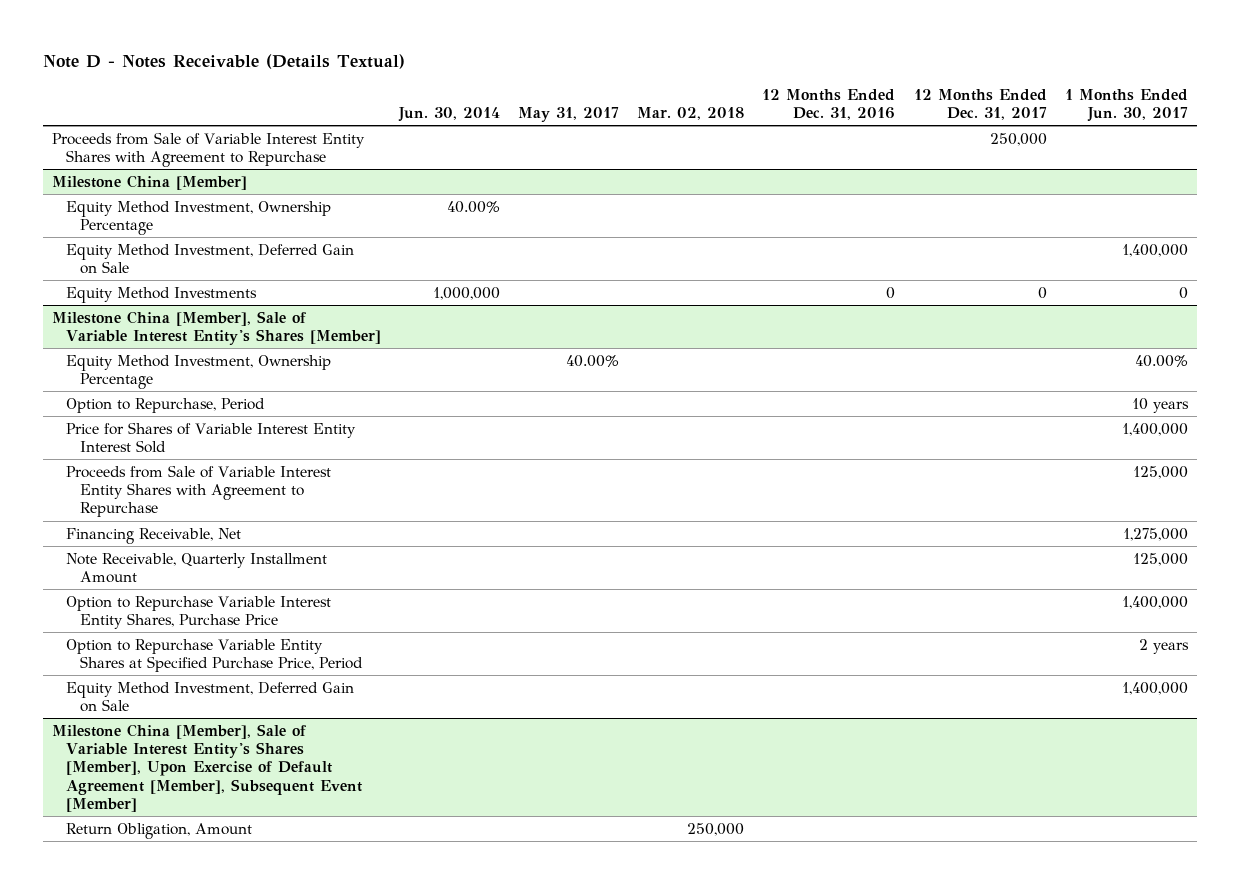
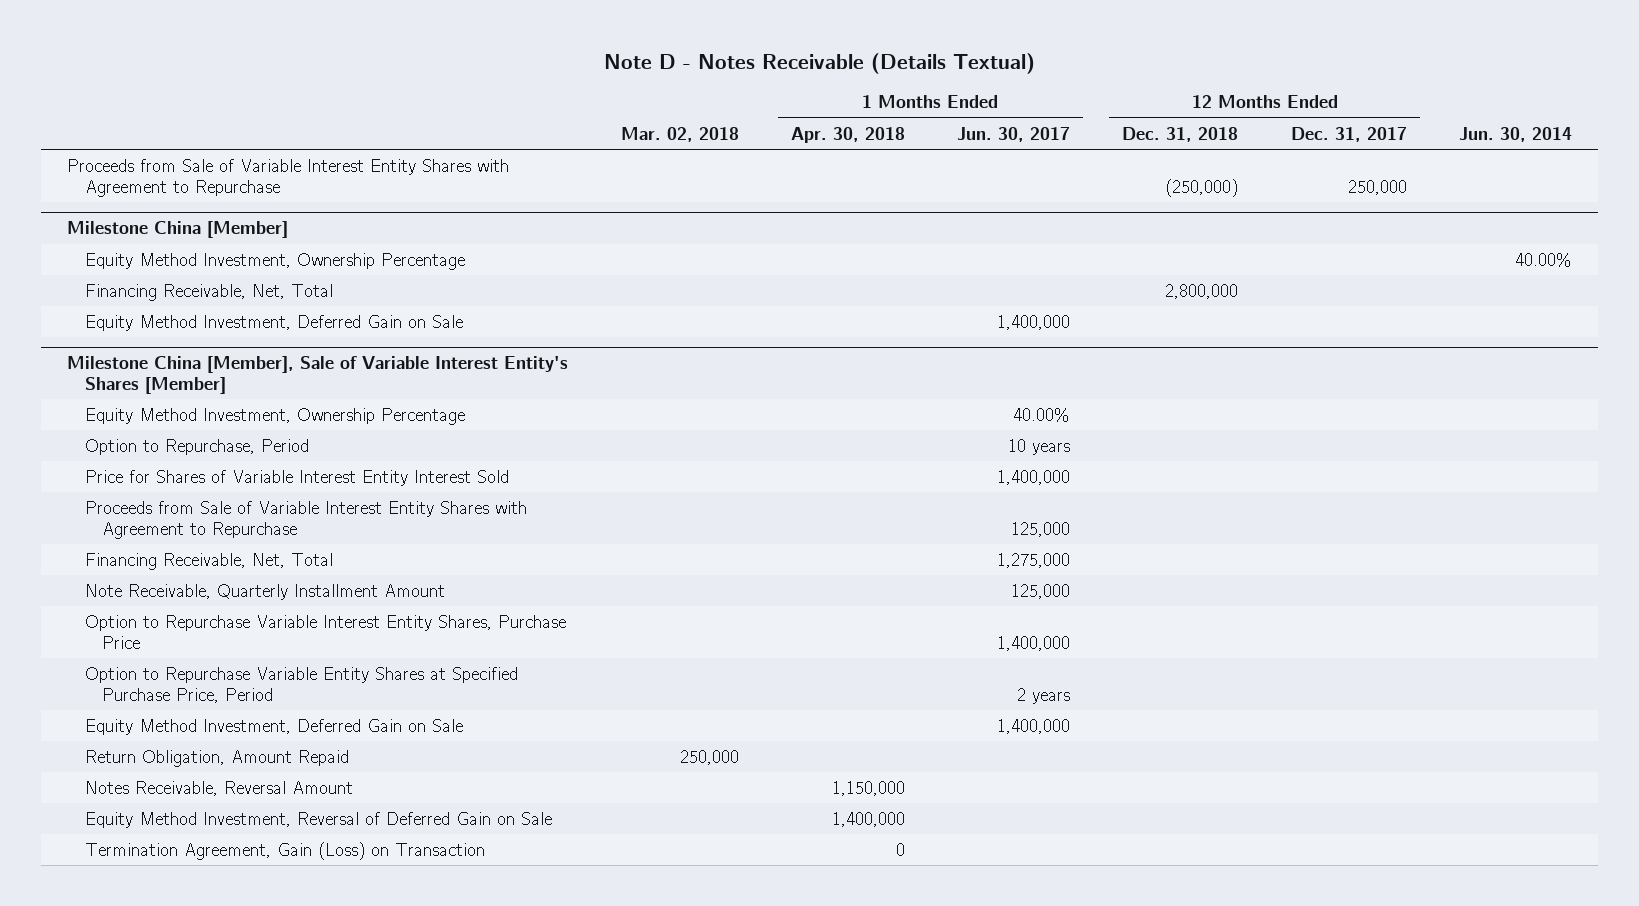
[518,107,620,123] May 31, 2017 -> none
[762,88,896,121] 12 Months Ended Dec. 31, 2016 -> none
none -> [790,126,905,143] Apr. 30, 2018
none -> [1122,126,1239,142] Dec. 31, 2018
none -> [84,283,333,301] Financing Receivable, Net, Total
[65,286,257,303] Equity Method Investments -> none
[65,527,241,544] Financing Receivable, Net -> [84,552,333,570] Financing Receivable, Net, Total
[52,723,362,812] Milestone China [Member], Sale of Variable Interest Entity's Shares [Member], Upon Exercise of Default Agreement [Member], Subsequent Event [Member] -> none
[65,822,252,839] Return Obligation, Amount -> none
none -> [84,749,349,767] Return Obligation, Amount Repaid
none -> [84,780,353,796] Notes Receivable, Reversal Amount
none -> [84,811,552,828] Equity Method Investment, Reversal of Deferred Gain on Sale
none -> [84,841,485,860] Termination Agreement, Gain (Loss) on Transaction

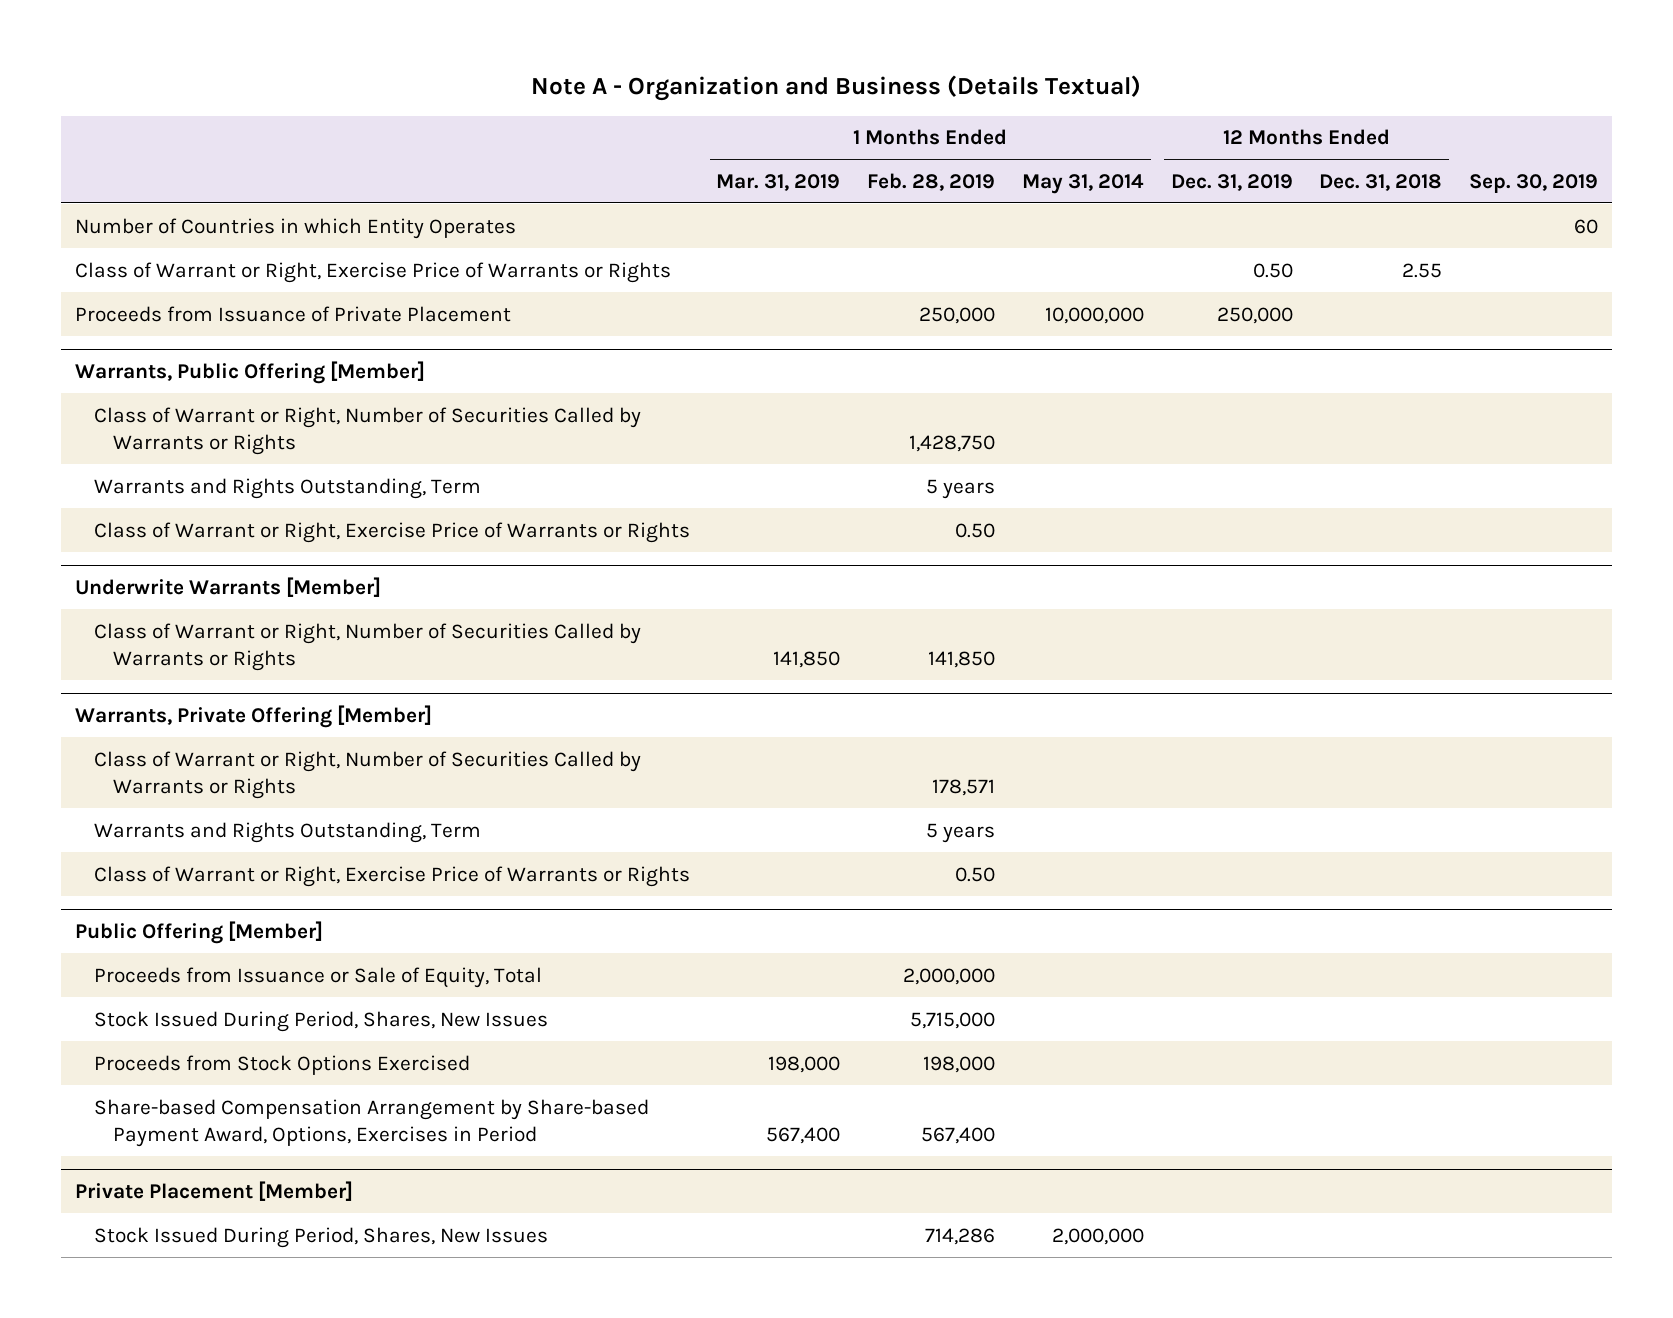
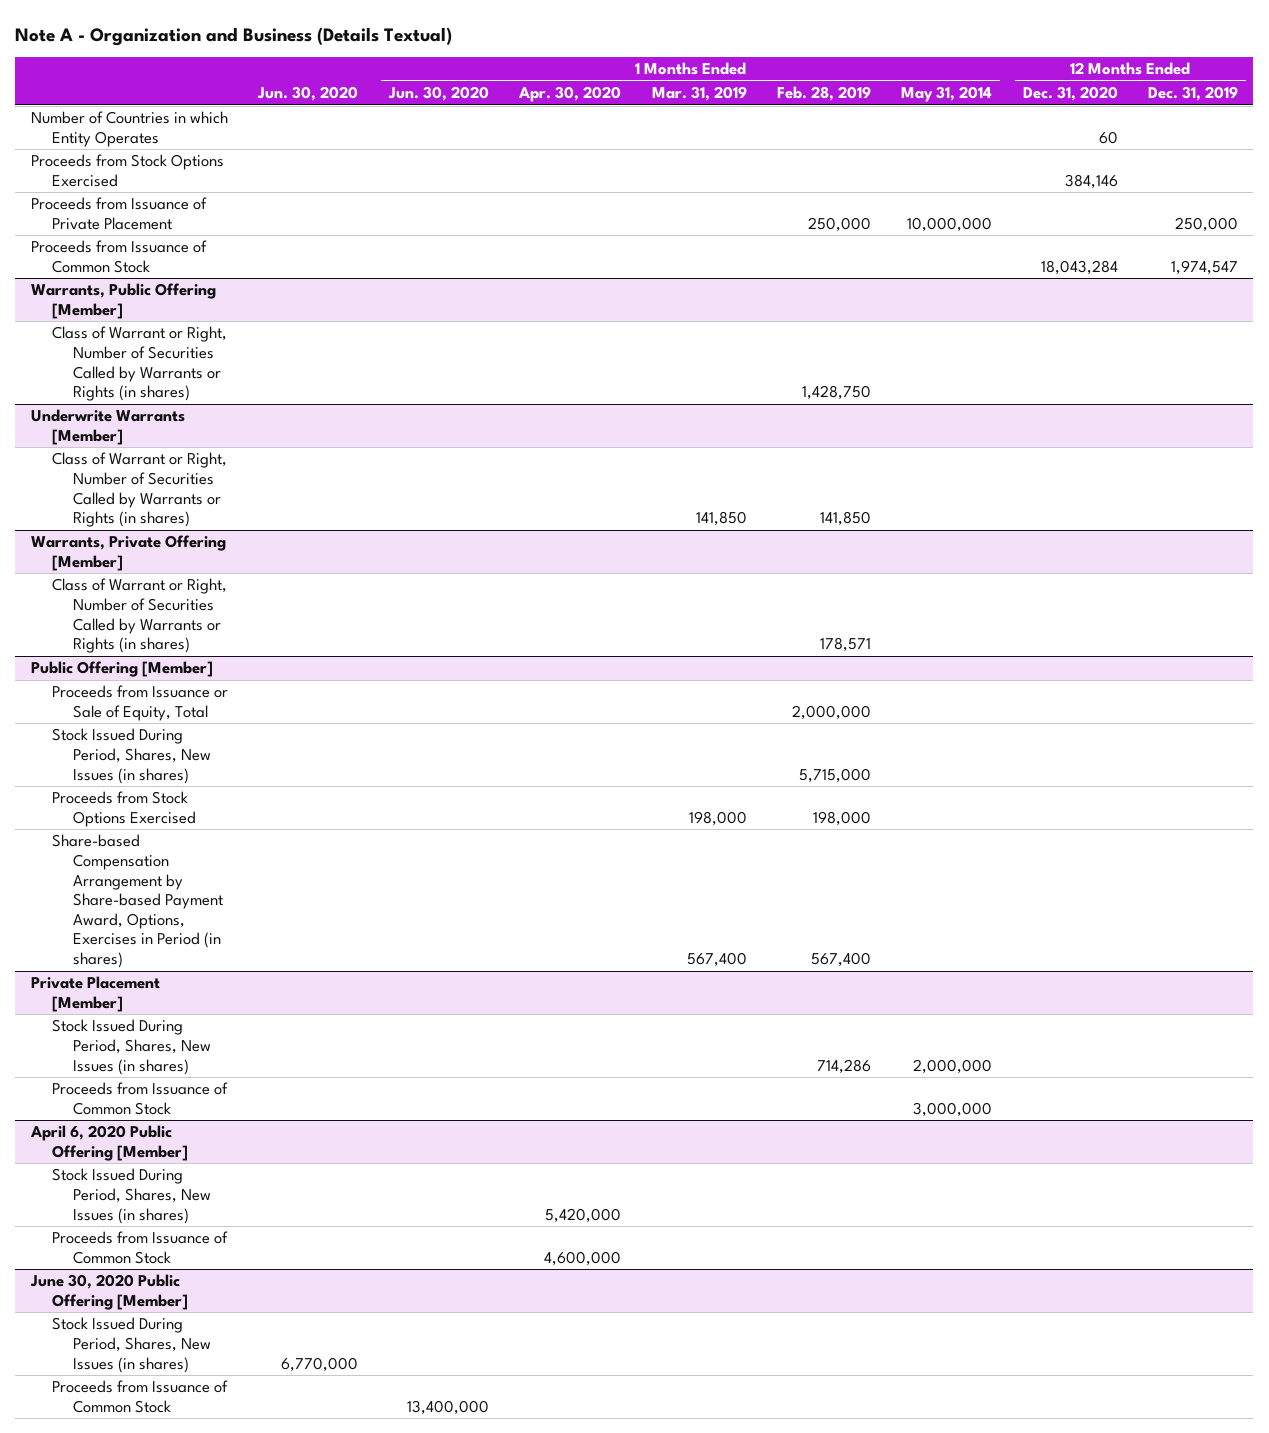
[1319,173,1443,191] Dec. 31, 2018 -> none
[1469,173,1599,193] Sep. 30, 2019 -> none
none -> [257,86,359,102] Jun. 30, 2020
none -> [387,86,489,102] Jun. 30, 2020
none -> [518,86,622,103] Apr. 30, 2020
none -> [1022,86,1118,102] Dec. 31, 2020
[74,261,671,283] Class of Warrant or Right, Exercise Price of Warrants or Rights -> none
none -> [30,154,224,187] Proceeds from Stock Options Exercised
none -> [30,240,207,273] Proceeds from Issuance of Common Stock
[93,477,481,499] Warrants and Rights Outstanding, Term -> none
[93,521,690,543] Class of Warrant or Right, Exercise Price of Warrants or Rights -> none
[93,406,641,455] Class of Warrant or Right, Number of Securities Called by Warrants or Rights -> [52,326,228,402] Class of Warrant or Right, Number of Securities Called by Warrants or Rights (in shares)
[93,622,641,671] Class of Warrant or Right, Number of Securities Called by Warrants or Rights -> [52,452,228,528] Class of Warrant or Right, Number of Securities Called by Warrants or Rights (in shares)
[93,821,481,843] Warrants and Rights Outstanding, Term -> none
[93,865,690,887] Class of Warrant or Right, Exercise Price of Warrants or Rights -> none
[93,750,641,799] Class of Warrant or Right, Number of Securities Called by Warrants or Rights -> [52,578,228,654] Class of Warrant or Right, Number of Securities Called by Warrants or Rights (in shares)
[93,1010,548,1032] Stock Issued During Period, Shares, New Issues -> [52,728,212,784] Stock Issued During Period, Shares, New Issues (in shares)
[93,1098,649,1147] Share-based Compensation Arrangement by Share-based Payment Award, Options, Exercises in Period -> [52,834,224,969] Share-based Compensation Arrangement by Share-based Payment Award, Options, Exercises in Period (in shares)
[93,1226,548,1248] Stock Issued During Period, Shares, New Issues -> [52,1019,212,1075] Stock Issued During Period, Shares, New Issues (in shares)
none -> [52,1082,229,1115] Proceeds from Issuance of Common Stock
none -> [29,1125,189,1161] April 6, 2020 Public Offering [Member]
none -> [52,1168,212,1224] Stock Issued During Period, Shares, New Issues (in shares)
none -> [52,1231,229,1264] Proceeds from Issuance of Common Stock
none -> [29,1274,189,1310] June 30, 2020 Public Offering [Member]
none -> [52,1317,212,1373] Stock Issued During Period, Shares, New Issues (in shares)
none -> [52,1380,229,1413] Proceeds from Issuance of Common Stock

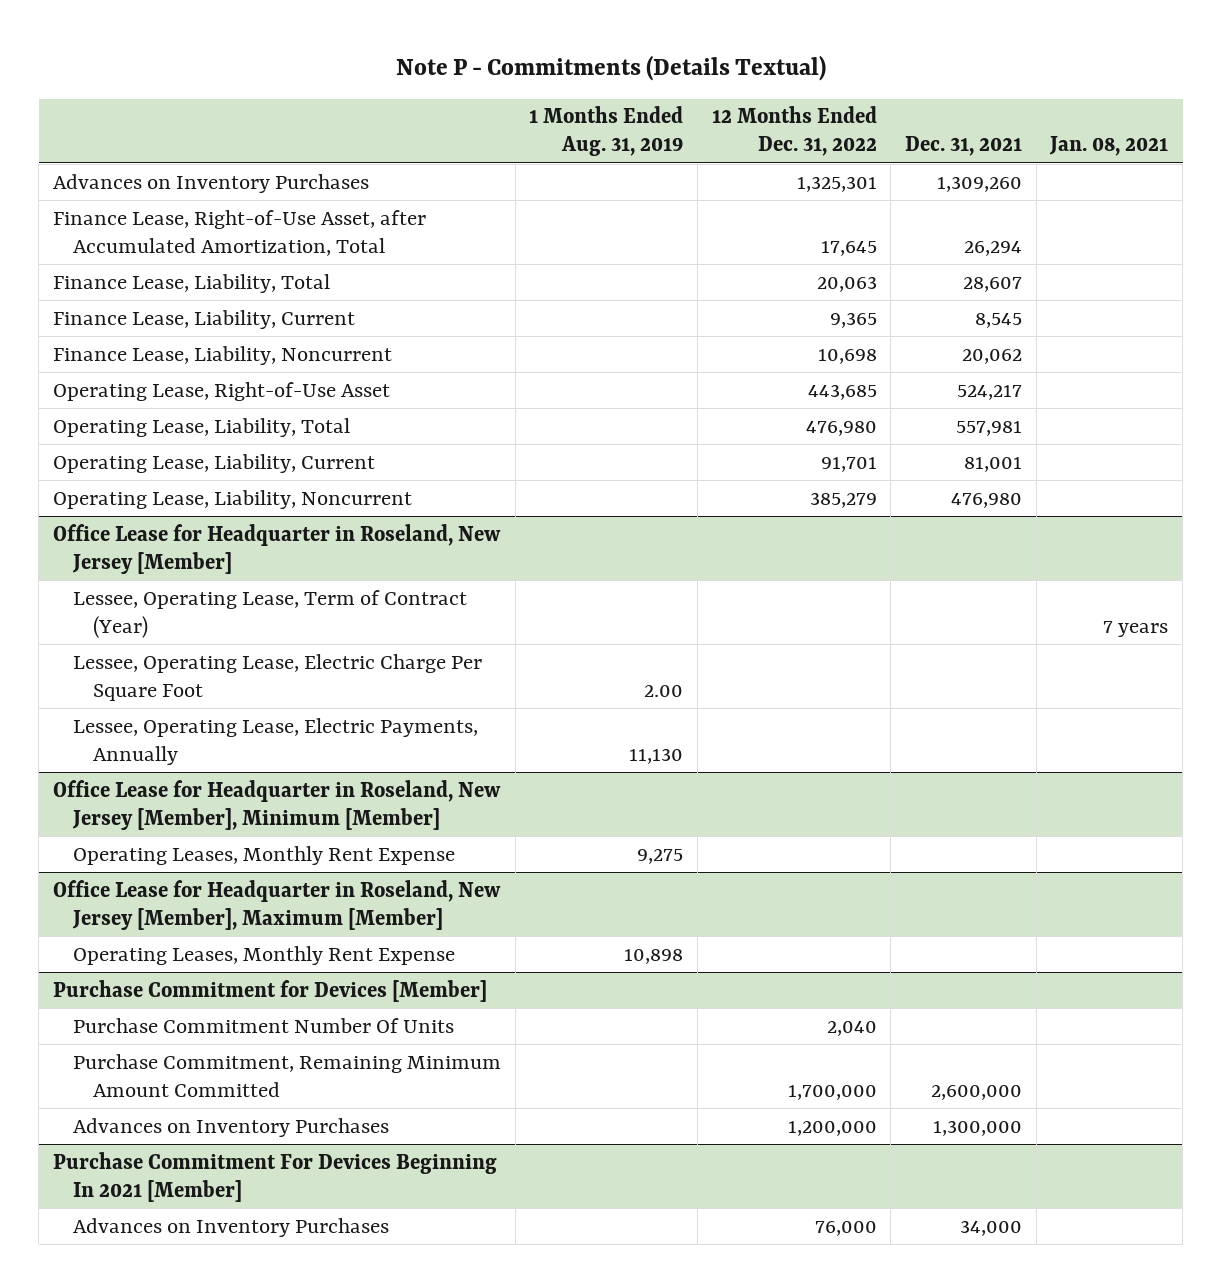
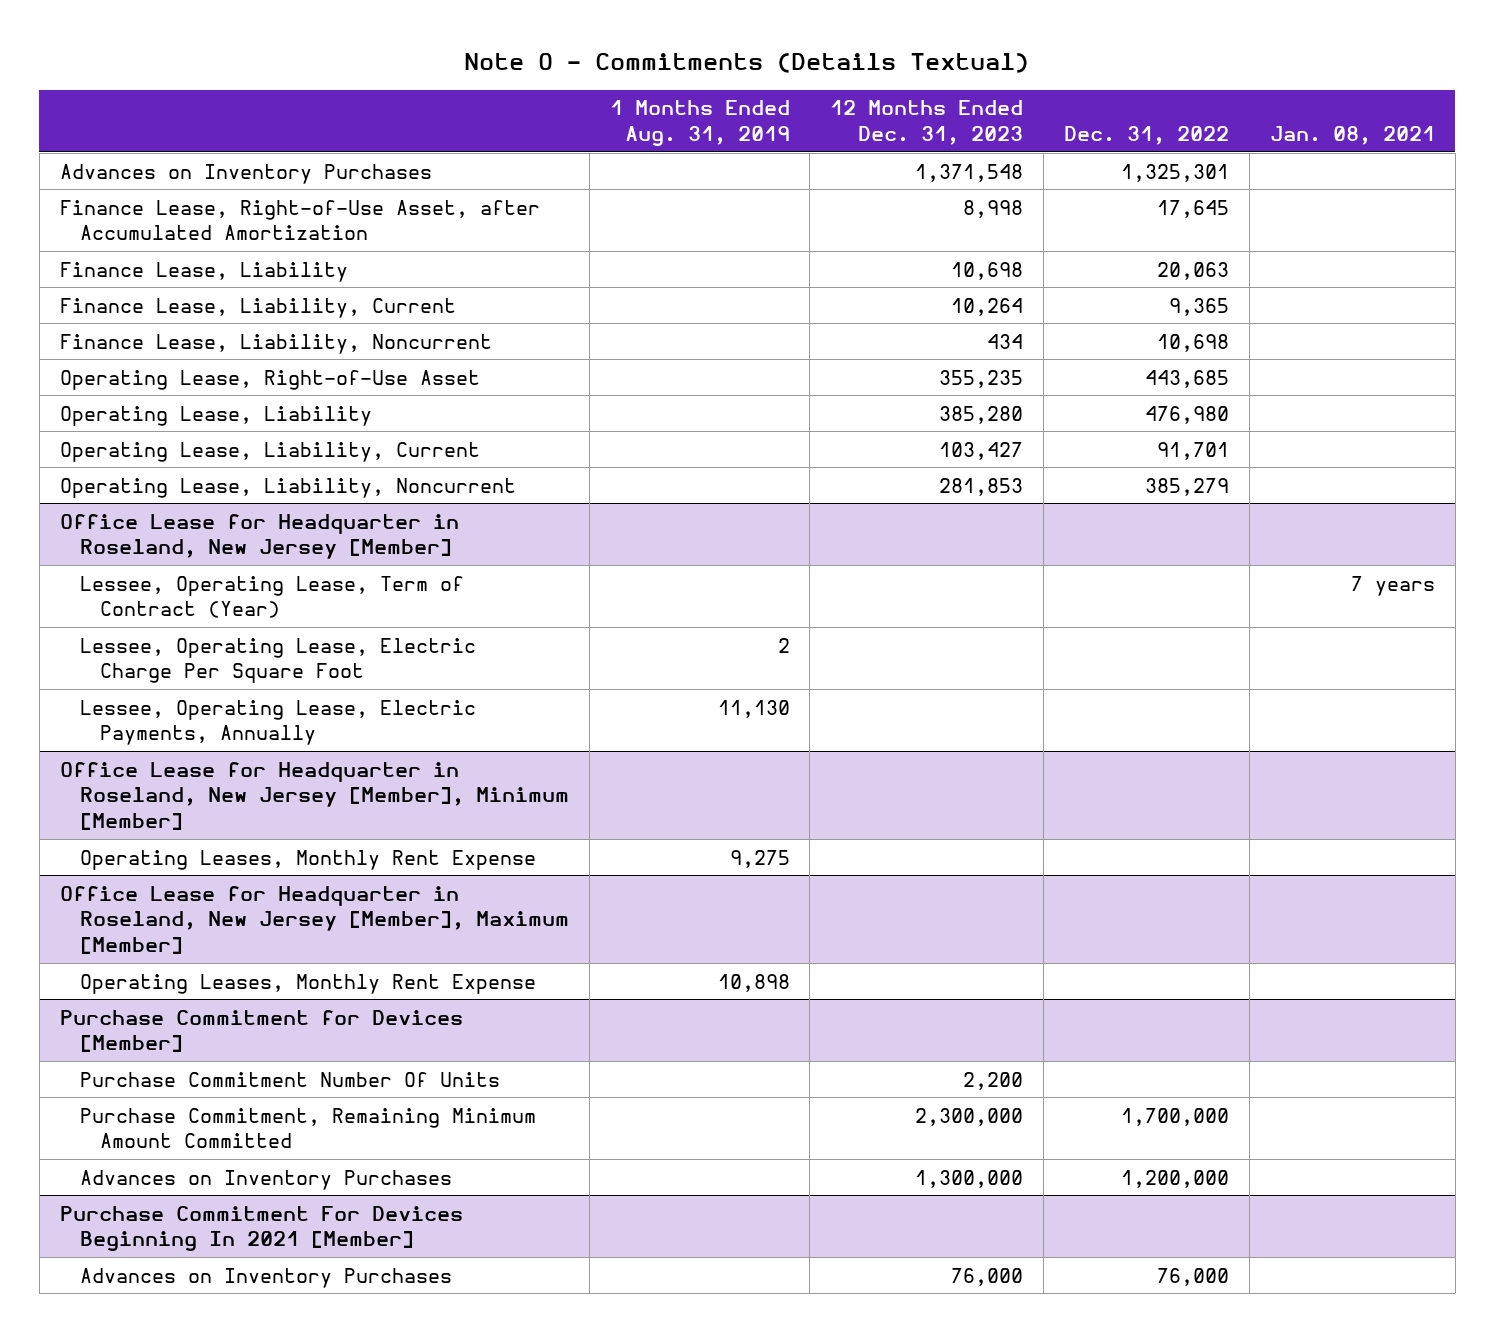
[395,55,826,82] Note P - Commitments (Details Textual) -> [464,53,1030,74] Note O - Commitments (Details Textual)
[711,106,877,157] 12 Months Ended Dec. 31, 2022 -> none
[905,136,1023,157] Dec. 31, 2021 -> none
none -> [830,100,1024,146] 12 Months Ended Dec. 31, 2023
none -> [1064,126,1230,146] Dec. 31, 2022
[52,209,426,256] Finance Lease, Right-of-Use Asset, after Accumulated Amortization, Total -> [59,199,540,241] Finance Lease, Right-of-Use Asset, after Accumulated Amortization
[52,273,330,293] Finance Lease, Liability, Total -> [59,261,348,282] Finance Lease, Liability
[52,417,350,437] Operating Lease, Liability, Total -> [59,405,372,426] Operating Lease, Liability
[644,684,684,697] 2.00 -> [777,637,790,653] 2

